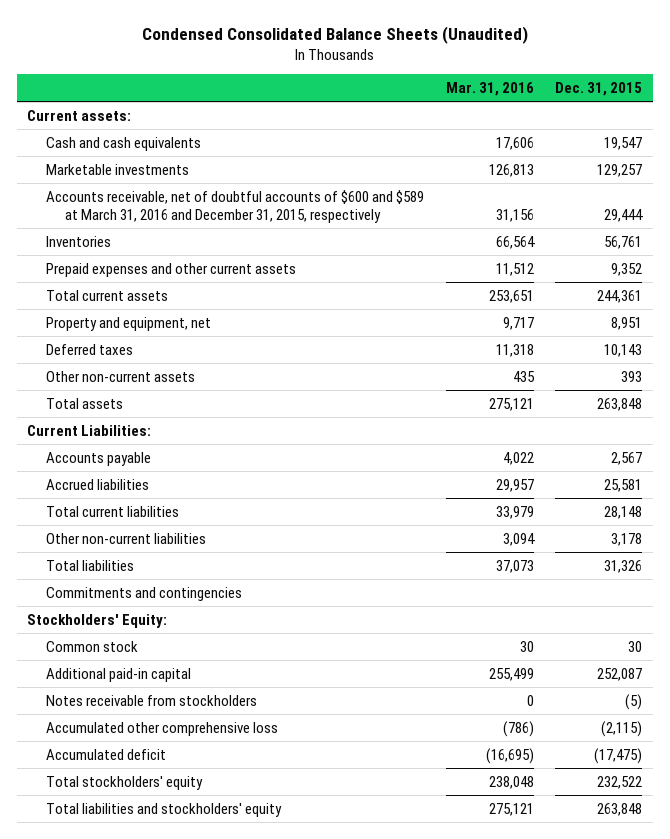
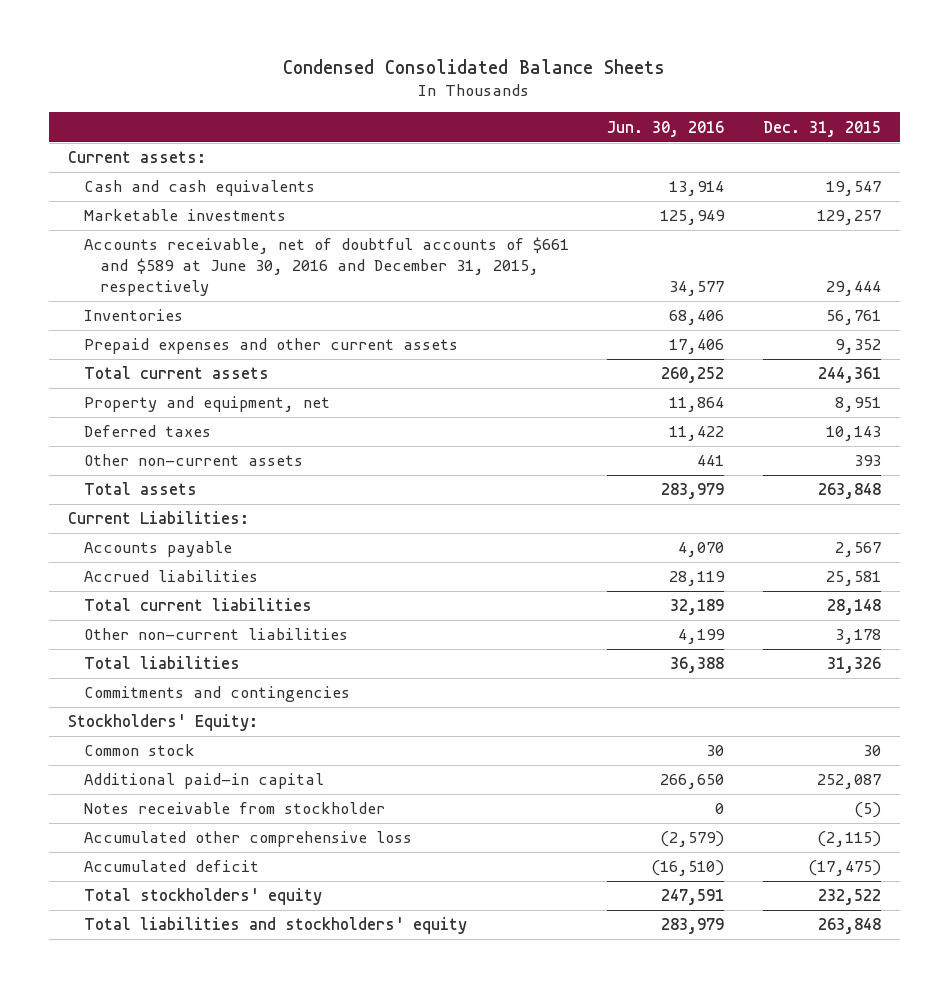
[141,25,528,44] Condensed Consolidated Balance Sheets (Unaudited) -> [283,59,666,75] Condensed Consolidated Balance Sheets
[445,82,534,97] Mar. 31, 2016 -> none
none -> [607,120,725,137] Jun. 30, 2016
[46,189,425,223] Accounts receivable, net of doubtful accounts of $600 and $589 at March 31, 2016 and December 31, 2015, respectively -> [84,237,570,297] Accounts receivable, net of doubtful accounts of $661 and $589 at June 30, 2016 and December 31, 2015, respectively
[46,694,258,706] Notes receivable from stockholders -> [84,802,386,815] Notes receivable from stockholder

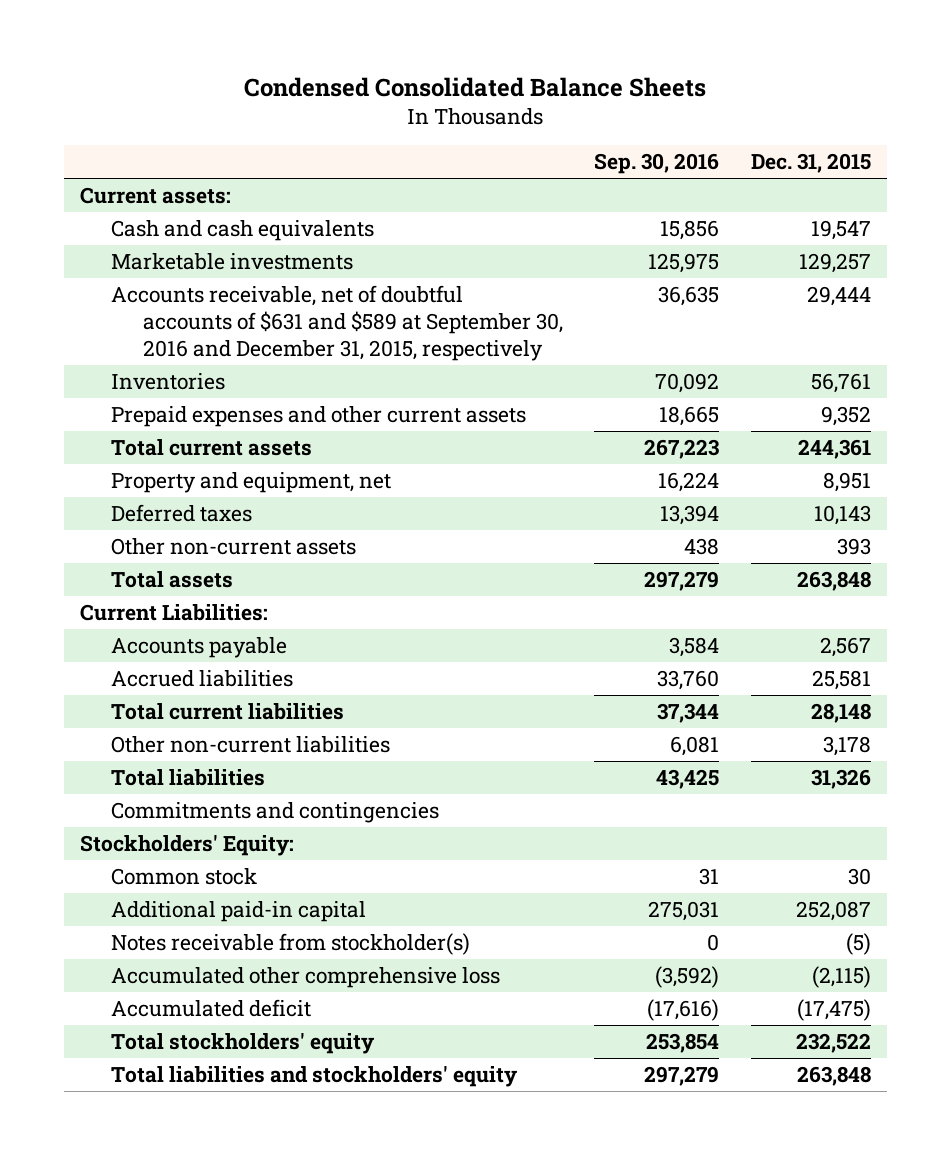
[607,120,725,137] Jun. 30, 2016 -> none
none -> [594,152,720,174] Sep. 30, 2016
[84,237,570,297] Accounts receivable, net of doubtful accounts of $661 and $589 at June 30, 2016 and December 31, 2015, respectively -> [111,285,564,361] Accounts receivable, net of doubtful accounts of $631 and $589 at September 30, 2016 and December 31, 2015, respectively
[84,802,386,815] Notes receivable from stockholder -> [111,933,471,956] Notes receivable from stockholder(s)

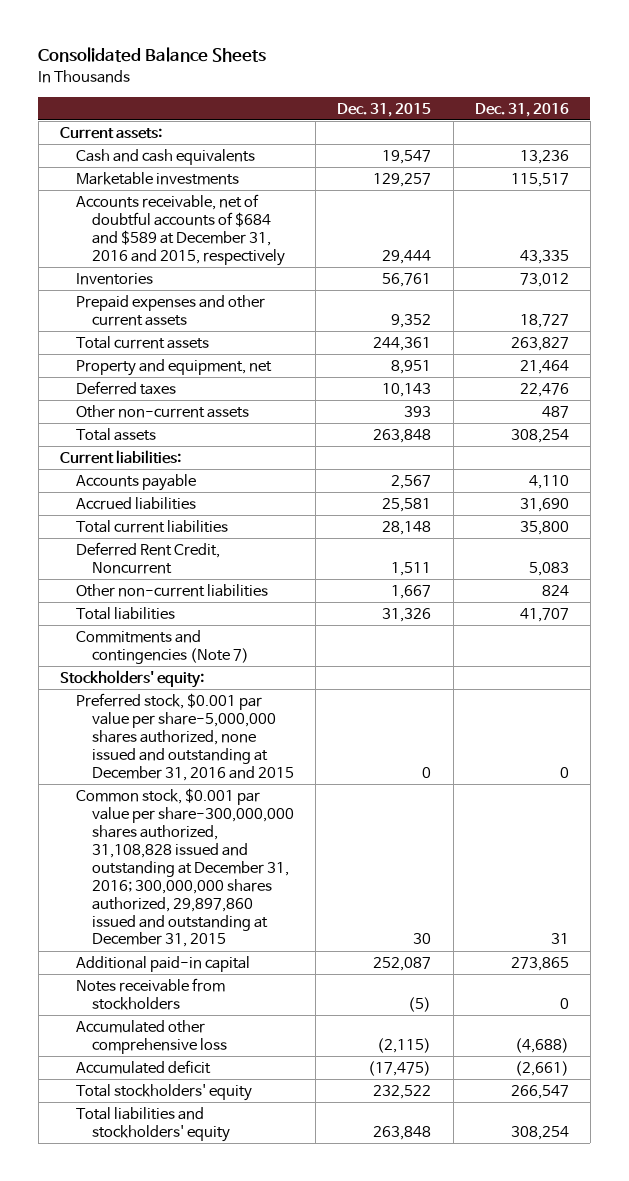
[244,77,707,98] Condensed Consolidated Balance Sheets -> [38,47,267,63] Consolidated Balance Sheets
[594,152,720,174] Sep. 30, 2016 -> none
none -> [474,102,569,117] Dec. 31, 2016
[111,285,564,361] Accounts receivable, net of doubtful accounts of $631 and $589 at September 30, 2016 and December 31, 2015, respectively -> [76,194,286,266] Accounts receivable, net of doubtful accounts of $684 and $589 at December 31, 2016 and 2015, respectively
[79,604,268,622] Current Liabilities: -> [59,450,181,465] Current liabilities:
none -> [76,542,221,574] Deferred Rent Credit, Noncurrent
[822,736,871,757] 3,178 -> [391,585,432,600] 1,667
[111,802,440,824] Commitments and contingencies -> [76,630,250,664] Commitments and contingencies (Note 7)
[79,835,294,857] Stockholders' Equity: -> [59,670,204,689] Stockholders' equity:
none -> [76,693,295,781] Preferred stock, $0.001 par value per share-5,000,000 shares authorized, none issued and outstanding at December 31, 2016 and 2015
[111,868,258,886] Common stock -> [76,788,295,948] Common stock, $0.001 par value per share-300,000,000 shares authorized, 31,108,828 issued and outstanding at December 31, 2016; 300,000,000 shares authorized, 29,897,860 issued and outstanding at December 31, 2015
[111,933,471,956] Notes receivable from stockholder(s) -> [76,978,226,1010] Notes receivable from stockholders

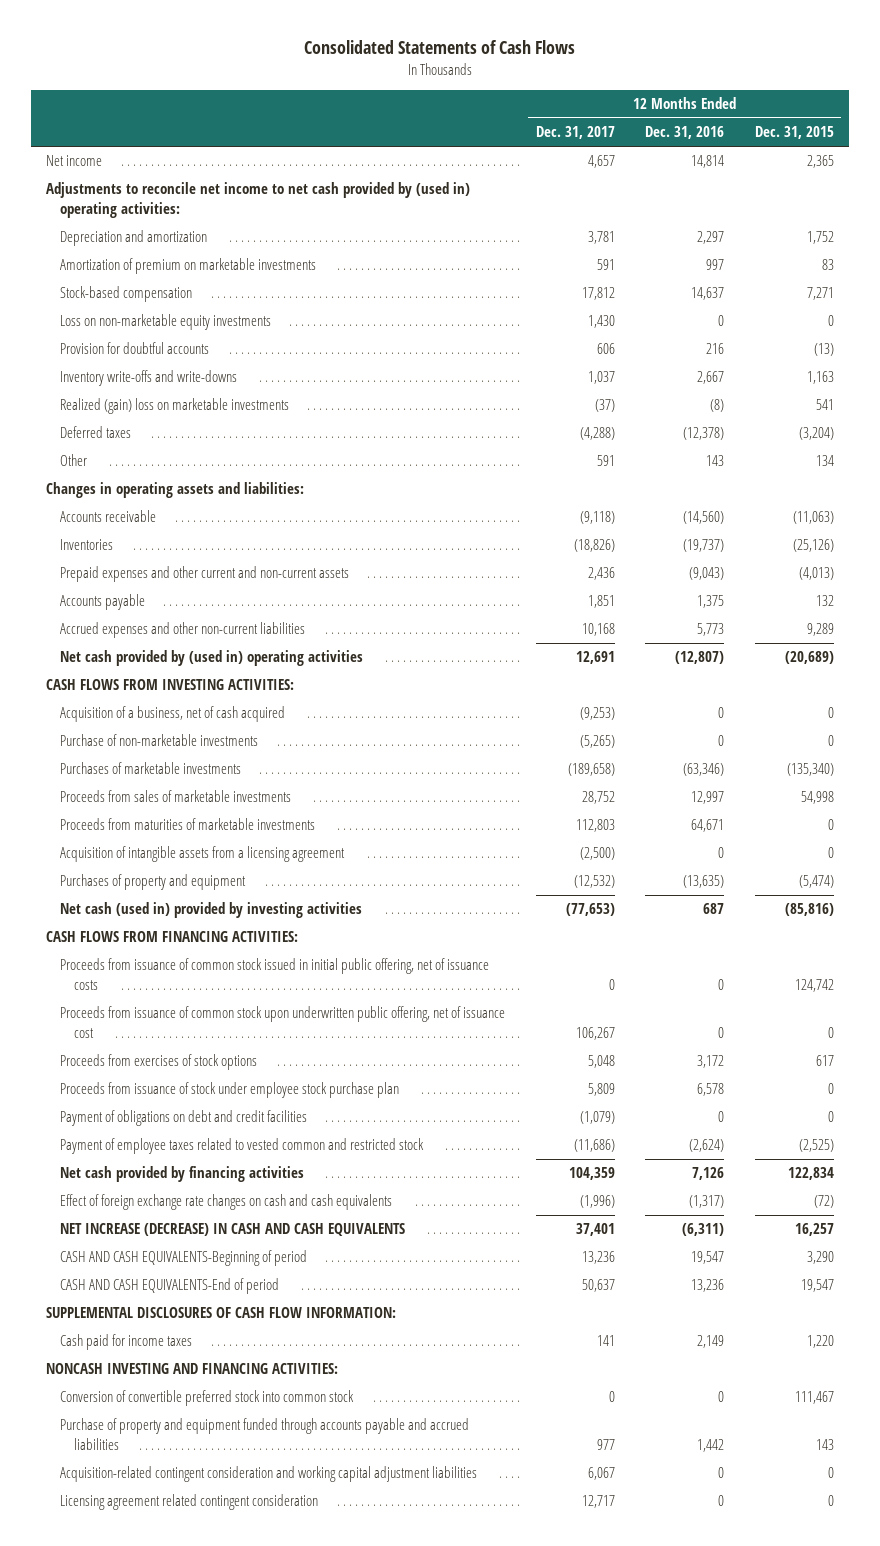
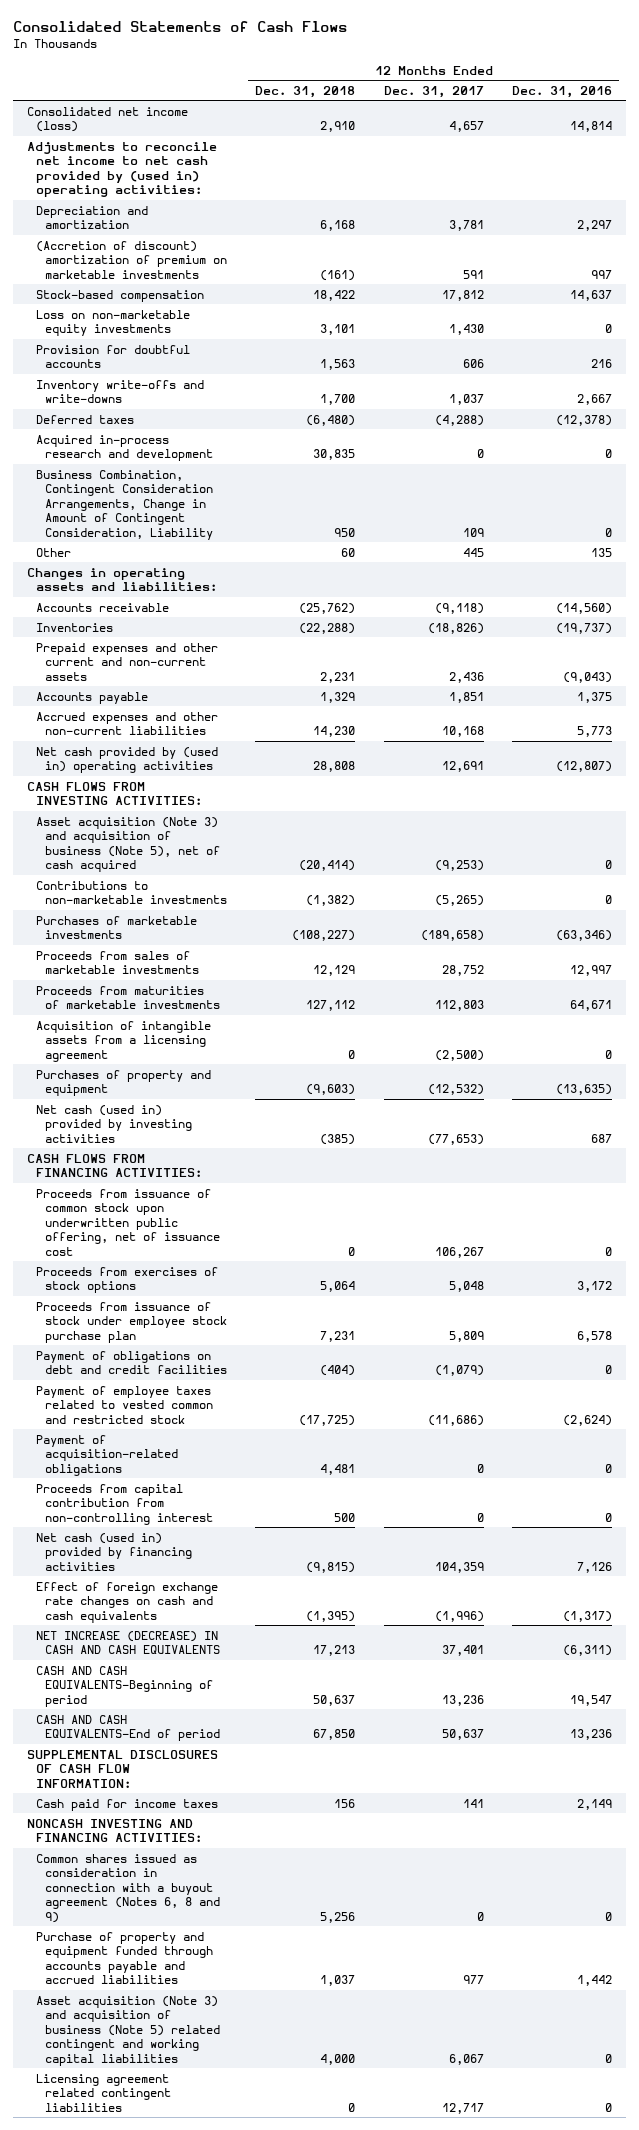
[754,126,834,140] Dec. 31, 2015 -> none
none -> [255,86,356,99] Dec. 31, 2018
[46,155,103,167] Net income -> [27,106,189,133] Consolidated net income (loss)
[59,258,316,275] Amortization of premium on marketable investments -> [36,240,228,279] (Accretion of discount) amortization of premium on marketable investments
[59,398,289,415] Realized (gain) loss on marketable investments -> none
none -> [36,434,214,462] Acquired in-process research and development
none -> [36,469,214,540] Business Combination, Contingent Consideration Arrangements, Change in Amount of Contingent Consideration, Liability
[596,455,615,467] 591 -> [462,547,484,557] 445
[706,455,725,467] 143 -> [591,547,613,557] 135
[59,706,285,723] Acquisition of a business, net of cash acquired -> [36,816,221,873] Asset acquisition (Note 3) and acquisition of business (Note 5), net of cash acquired
[59,734,258,747] Purchase of non-marketable investments -> [36,880,228,905] Contributions to non-marketable investments
[59,958,489,990] Proceeds from issuance of common stock issued in initial public offering, net of issuance costs -> none
none -> [36,1434,179,1476] Payment of acquisition-related obligations
none -> [36,1483,214,1525] Proceeds from capital contribution from non-controlling interest
[59,1166,304,1183] Net cash provided by financing activities -> [36,1532,193,1571] Net cash (used in) provided by financing activities
[59,1390,354,1407] Conversion of convertible preferred stock into common stock -> none
none -> [36,1853,221,1923] Common shares issued as consideration in connection with a buyout agreement (Notes 6, 8 and 9)
[59,1466,477,1483] Acquisition-related contingent consideration and working capital adjustment liabilities -> [36,1995,221,2066] Asset acquisition (Note 3) and acquisition of business (Note 5) related contingent and working capital liabilities
[59,1494,318,1511] Licensing agreement related contingent consideration -> [36,2073,172,2112] Licensing agreement related contingent liabilities

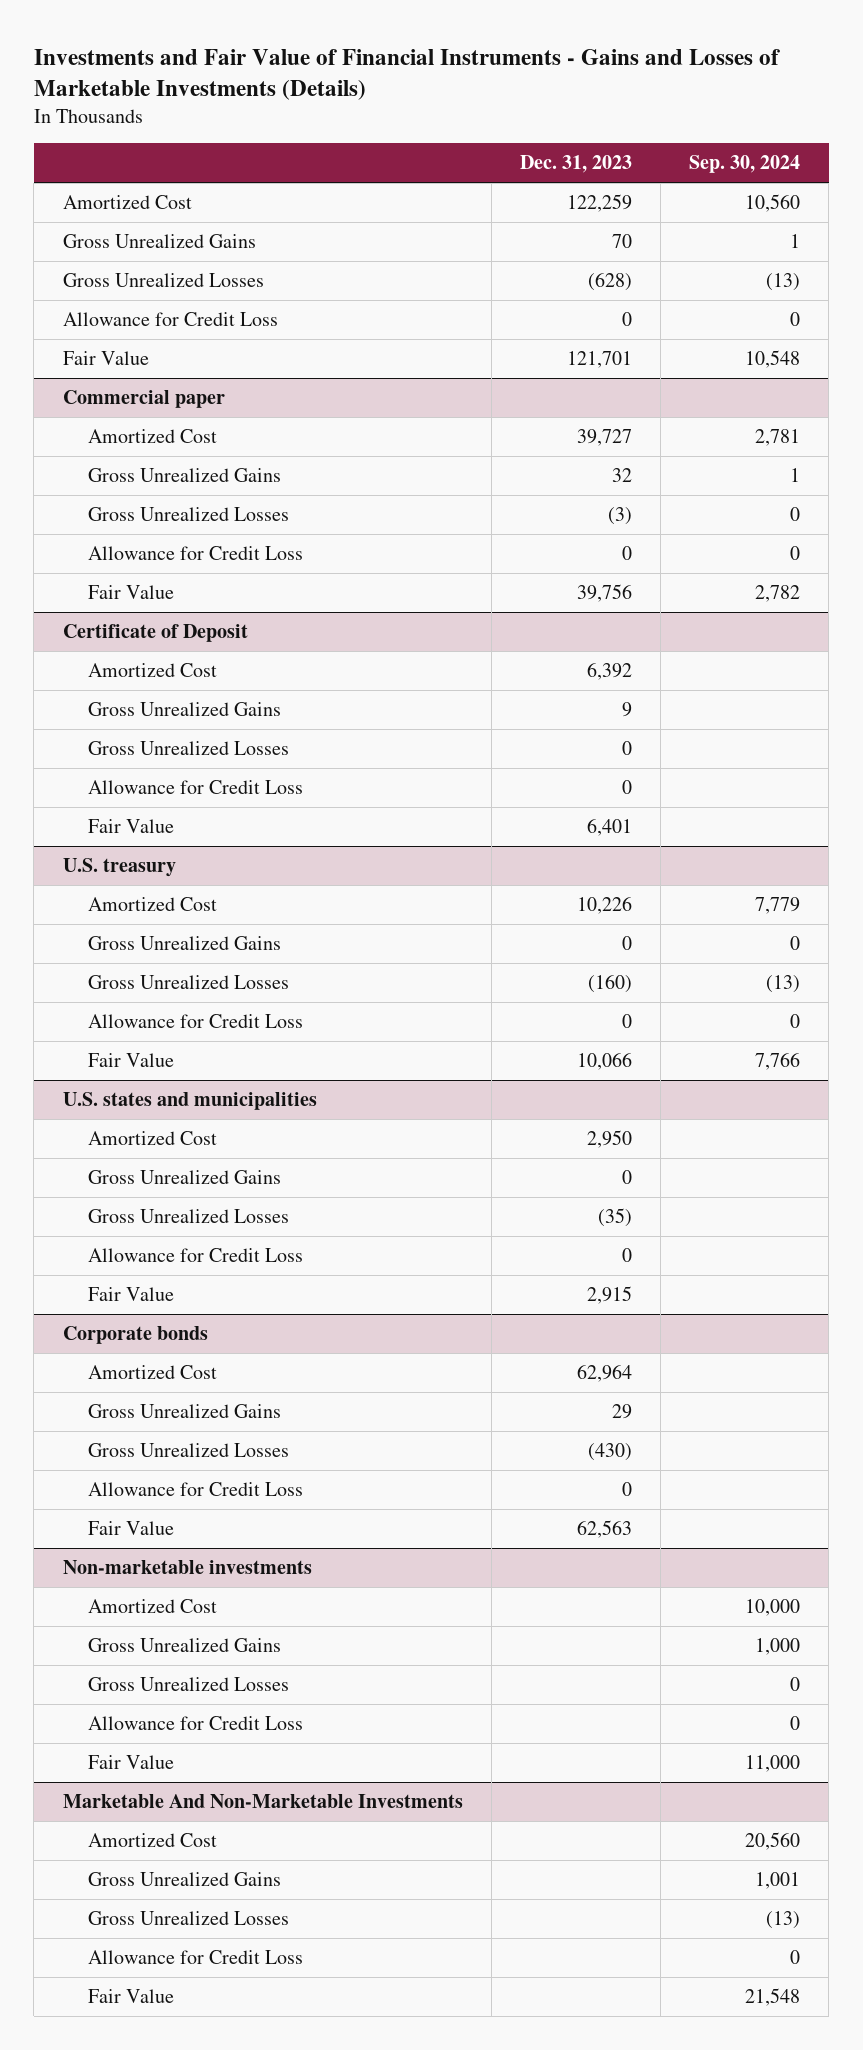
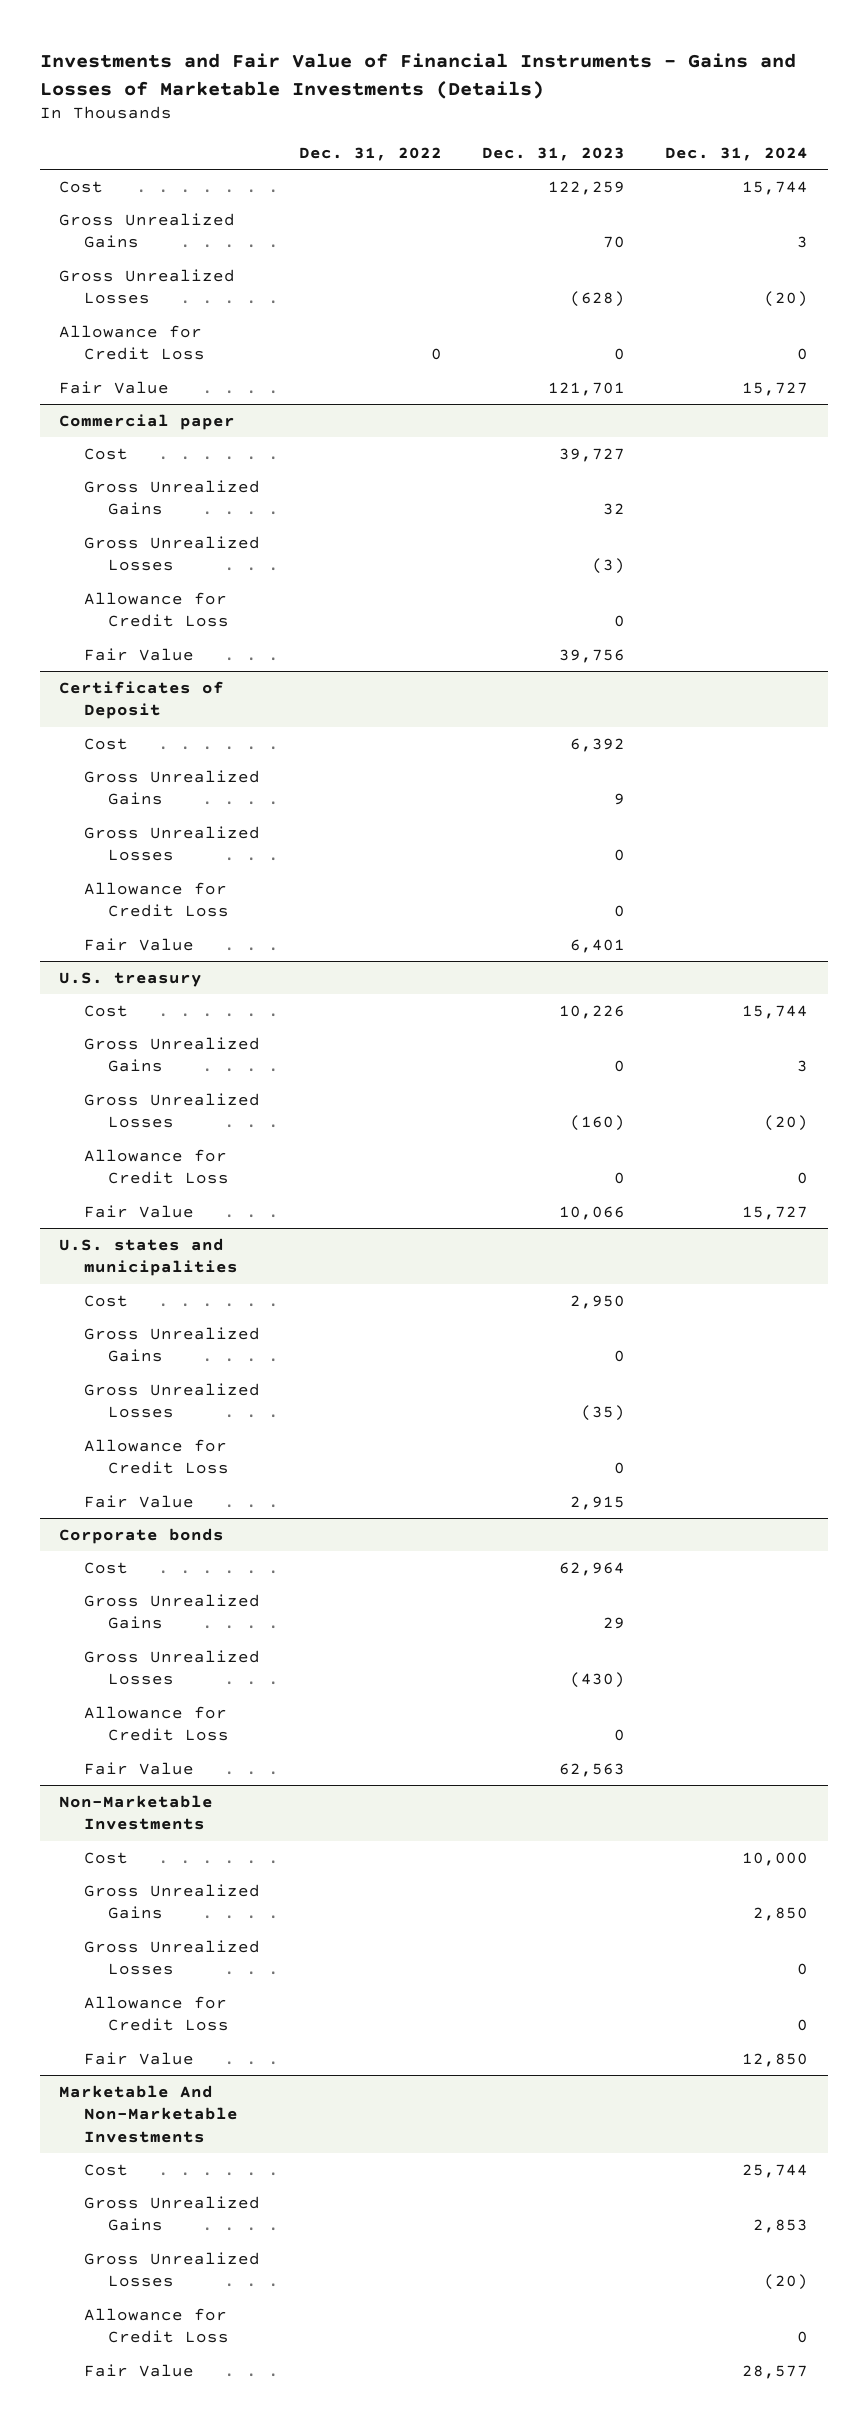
[689,154,801,173] Sep. 30, 2024 -> none
none -> [299,146,443,161] Dec. 31, 2022
none -> [664,146,808,161] Dec. 31, 2024
[62,195,192,210] Amortized Cost -> [59,180,104,193] Cost
[88,429,218,444] Amortized Cost -> [83,447,128,460] Cost
[62,624,248,643] Certificate of Deposit -> [59,680,225,720] Certificates of Deposit
[88,663,218,678] Amortized Cost -> [83,737,128,750] Cost
[88,897,218,912] Amortized Cost -> [83,1004,128,1017] Cost
[88,1131,218,1146] Amortized Cost -> [83,1294,128,1307] Cost
[88,1365,218,1380] Amortized Cost -> [83,1561,128,1574] Cost
[62,1560,312,1575] Non-marketable investments -> [59,1794,214,1831] Non-Marketable Investments
[88,1599,218,1614] Amortized Cost -> [83,1851,128,1864] Cost
[88,1833,218,1848] Amortized Cost -> [83,2163,128,2176] Cost

